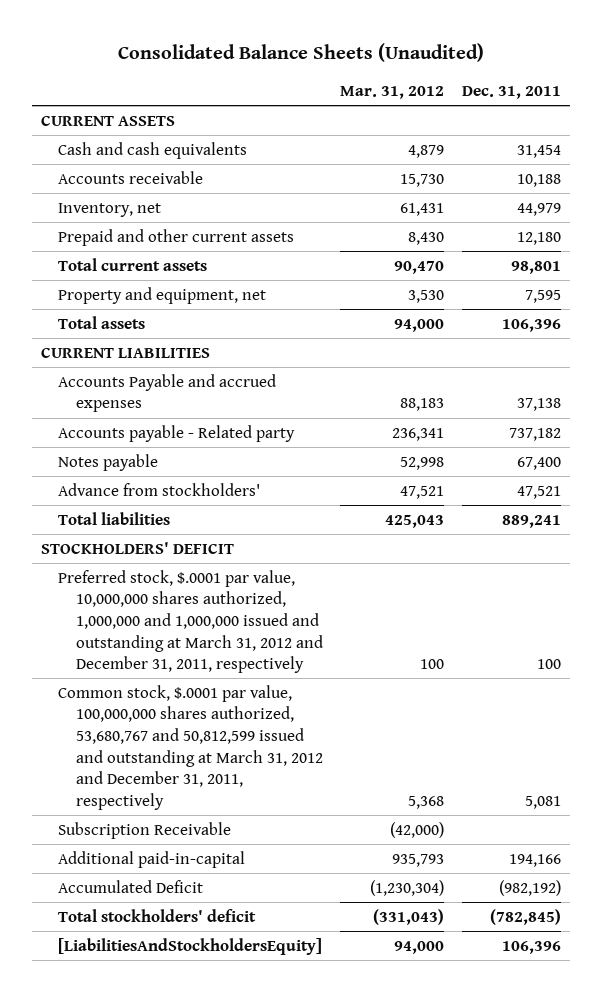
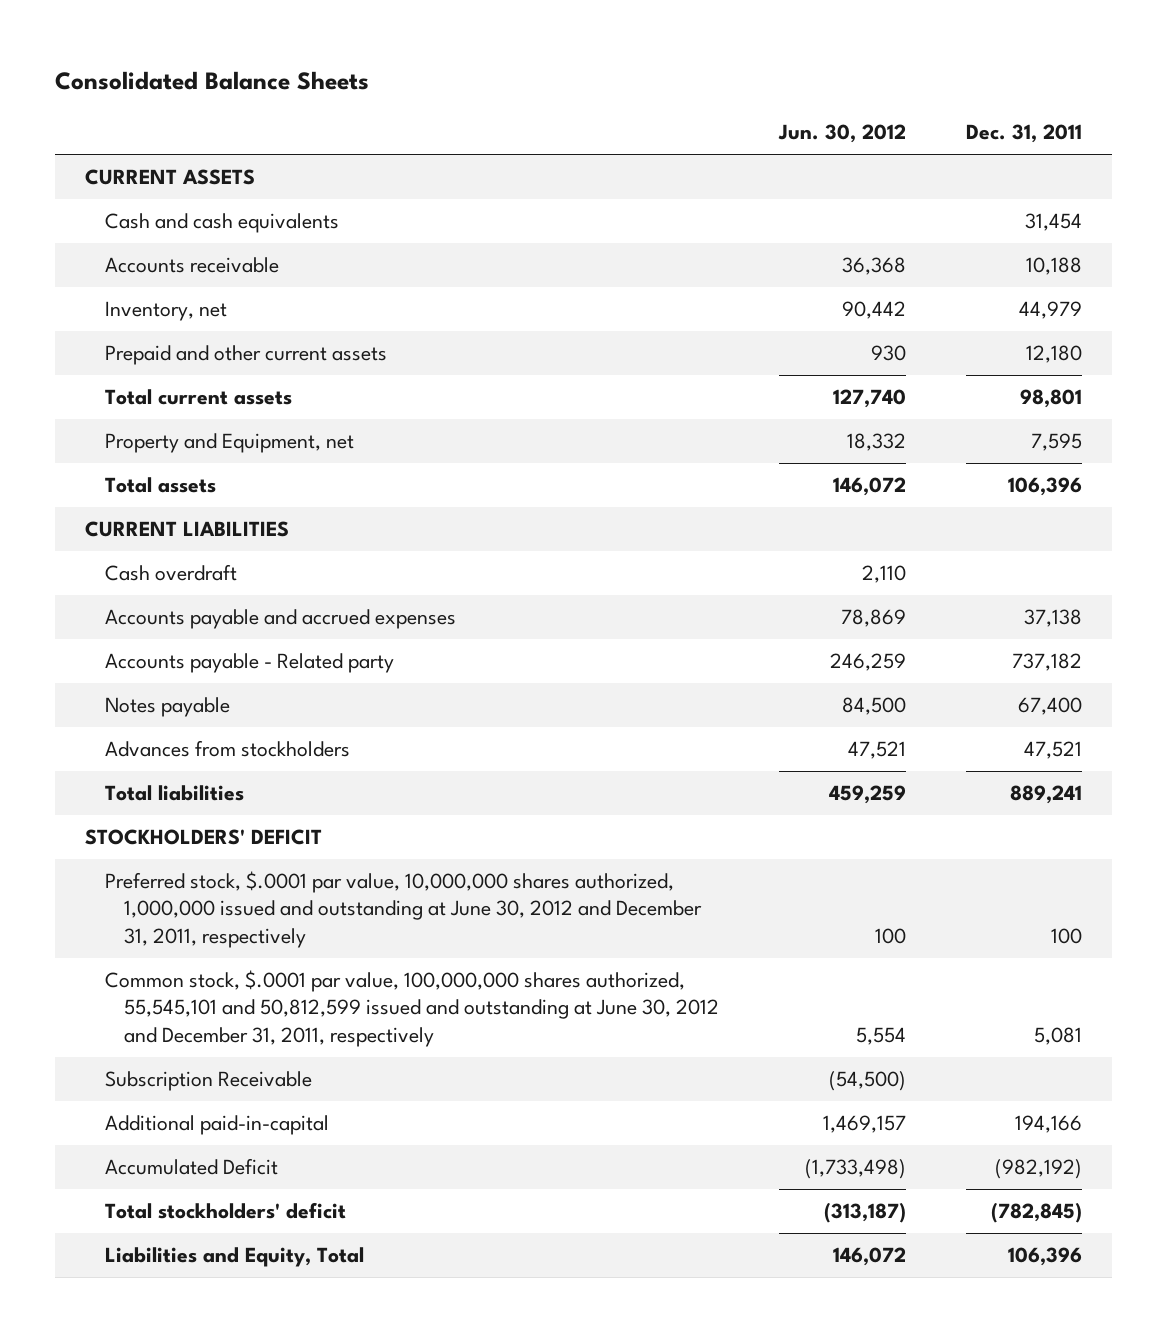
[117,42,484,62] Consolidated Balance Sheets (Unaudited) -> [55,70,370,90] Consolidated Balance Sheets
[340,85,445,99] Mar. 31, 2012 -> none
none -> [778,124,907,144] Jun. 30, 2012
[58,286,267,304] Property and equipment, net -> [104,433,354,454] Property and Equipment, net
none -> [104,564,237,582] Cash overdraft
[58,373,277,413] Accounts Payable and accrued expenses -> [104,609,456,630] Accounts payable and accrued expenses
[58,482,261,496] Advance from stockholders' -> [104,740,350,758] Advances from stockholders
[58,569,323,674] Preferred stock, $.0001 par value, 10,000,000 shares authorized, 1,000,000 and 1,000,000 issued and outstanding at March 31, 2012 and December 31, 2011, respectively -> [104,871,702,948] Preferred stock, $.0001 par value, 10,000,000 shares authorized, 1,000,000 issued and outstanding at June 30, 2012 and December 31, 2011, respectively
[58,684,323,810] Common stock, $.0001 par value, 100,000,000 shares authorized, 53,680,767 and 50,812,599 issued and outstanding at March 31, 2012 and December 31, 2011, respectively -> [104,970,719,1047] Common stock, $.0001 par value, 100,000,000 shares authorized, 55,545,101 and 50,812,599 issued and outstanding at June 30, 2012 and December 31, 2011, respectively
[58,937,323,955] [LiabilitiesAndStockholdersEquity] -> [104,1247,364,1268] Liabilities and Equity, Total

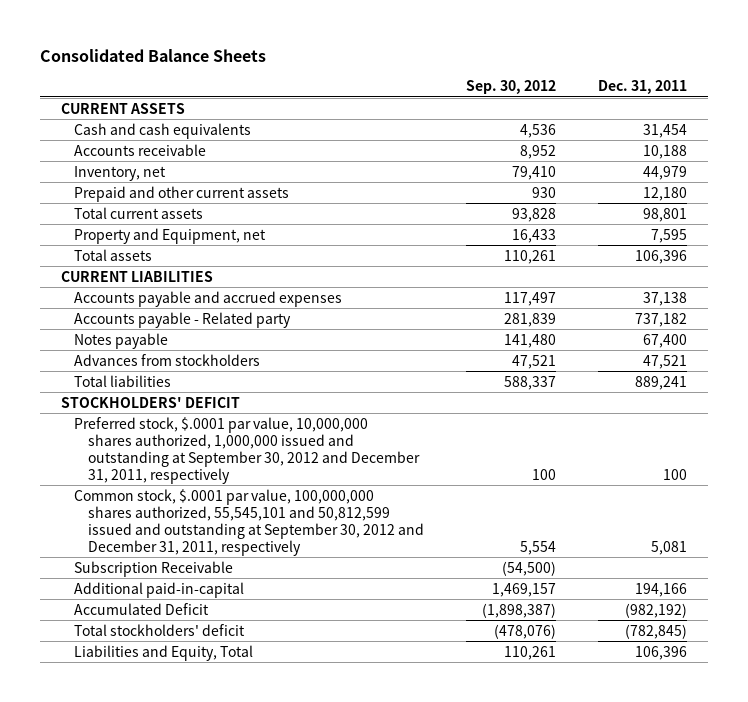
[778,124,907,144] Jun. 30, 2012 -> none
none -> [466,80,557,95] Sep. 30, 2012
[104,564,237,582] Cash overdraft -> none
[104,871,702,948] Preferred stock, $.0001 par value, 10,000,000 shares authorized, 1,000,000 issued and outstanding at June 30, 2012 and December 31, 2011, respectively -> [74,416,420,484] Preferred stock, $.0001 par value, 10,000,000 shares authorized, 1,000,000 issued and outstanding at September 30, 2012 and December 31, 2011, respectively
[104,970,719,1047] Common stock, $.0001 par value, 100,000,000 shares authorized, 55,545,101 and 50,812,599 issued and outstanding at June 30, 2012 and December 31, 2011, respectively -> [74,488,424,556] Common stock, $.0001 par value, 100,000,000 shares authorized, 55,545,101 and 50,812,599 issued and outstanding at September 30, 2012 and December 31, 2011, respectively

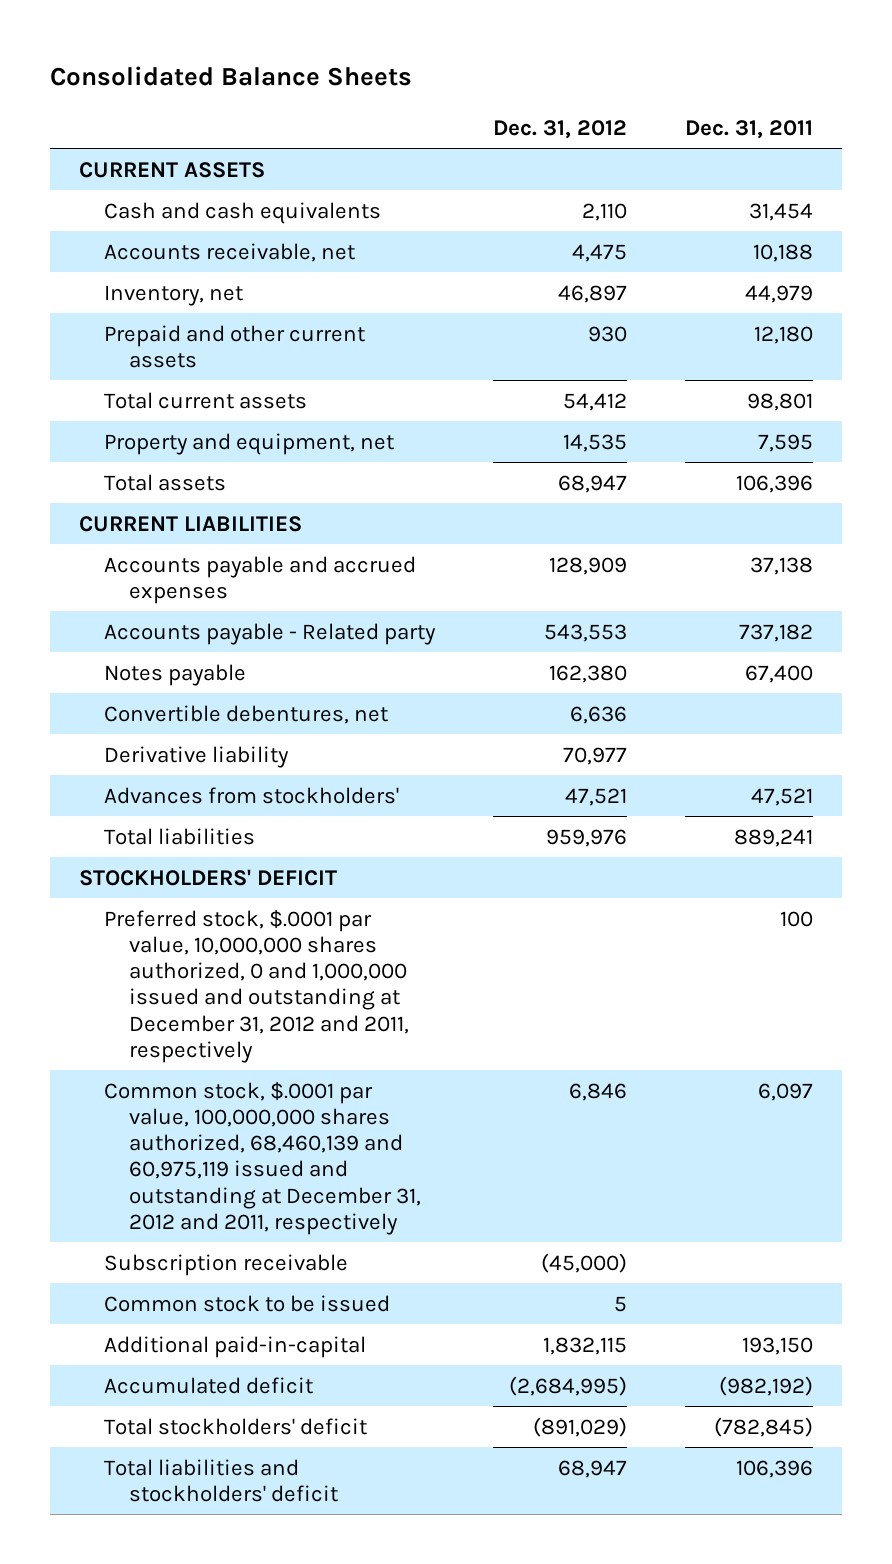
[466,80,557,95] Sep. 30, 2012 -> none
none -> [493,120,628,140] Dec. 31, 2012
[74,143,207,156] Accounts receivable -> [103,242,355,262] Accounts receivable, net
[74,227,267,244] Property and Equipment, net -> [103,432,394,455] Property and equipment, net
none -> [103,704,388,724] Convertible debentures, net
none -> [103,745,289,768] Derivative liability
[74,353,261,366] Advances from stockholders -> [103,786,399,804] Advances from stockholders'
[74,416,420,484] Preferred stock, $.0001 par value, 10,000,000 shares authorized, 1,000,000 issued and outstanding at September 30, 2012 and December 31, 2011, respectively -> [103,909,409,1063] Preferred stock, $.0001 par value, 10,000,000 shares authorized, 0 and 1,000,000 issued and outstanding at December 31, 2012 and 2011, respectively
[74,488,424,556] Common stock, $.0001 par value, 100,000,000 shares authorized, 55,545,101 and 50,812,599 issued and outstanding at September 30, 2012 and December 31, 2011, respectively -> [103,1081,421,1235] Common stock, $.0001 par value, 100,000,000 shares authorized, 68,460,139 and 60,975,119 issued and outstanding at December 31, 2012 and 2011, respectively
[651,540,688,555] 5,081 -> [758,1082,814,1101] 6,097
[74,560,234,577] Subscription Receivable -> [103,1253,348,1276] Subscription receivable
none -> [103,1294,390,1312] Common stock to be issued
[635,582,688,597] 194,166 -> [742,1336,814,1355] 193,150
[74,602,210,615] Accumulated Deficit -> [103,1376,313,1394] Accumulated deficit
[74,644,254,661] Liabilities and Equity, Total -> [103,1458,338,1502] Total liabilities and stockholders' deficit

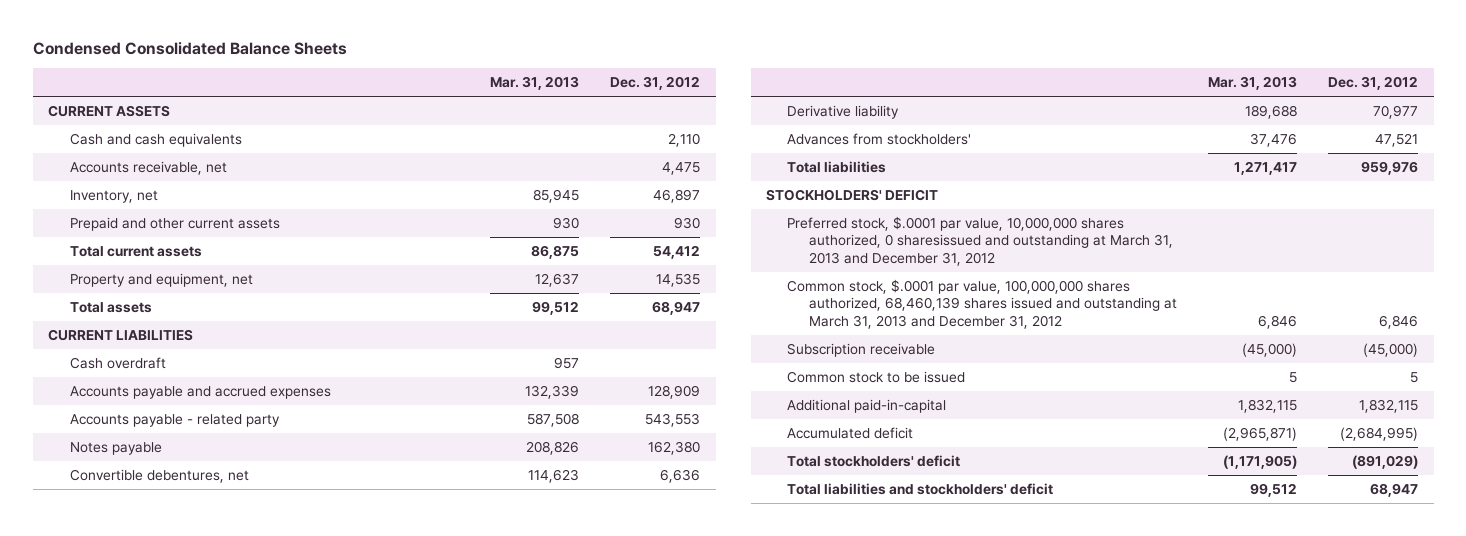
[49,66,412,87] Consolidated Balance Sheets -> [32,42,347,56] Condensed Consolidated Balance Sheets
[685,120,814,140] Dec. 31, 2011 -> none
none -> [490,76,580,91] Mar. 31, 2013
none -> [69,356,166,369] Cash overdraft
[103,622,436,645] Accounts payable - Related party -> [69,413,280,427] Accounts payable - related party
[103,909,409,1063] Preferred stock, $.0001 par value, 10,000,000 shares authorized, 0 and 1,000,000 issued and outstanding at December 31, 2012 and 2011, respectively -> [787,215,1173,266] Preferred stock, $.0001 par value, 10,000,000 shares authorized, 0 sharesissued and outstanding at March 31, 2013 and December 31, 2012
[103,1081,421,1235] Common stock, $.0001 par value, 100,000,000 shares authorized, 68,460,139 and 60,975,119 issued and outstanding at December 31, 2012 and 2011, respectively -> [787,278,1177,329] Common stock, $.0001 par value, 100,000,000 shares authorized, 68,460,139 shares issued and outstanding at March 31, 2013 and December 31, 2012

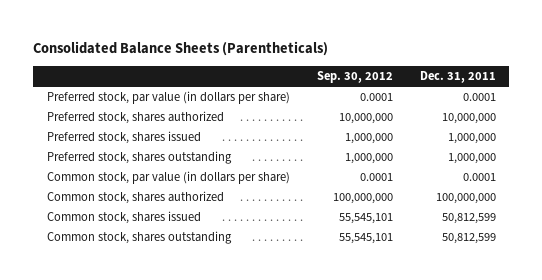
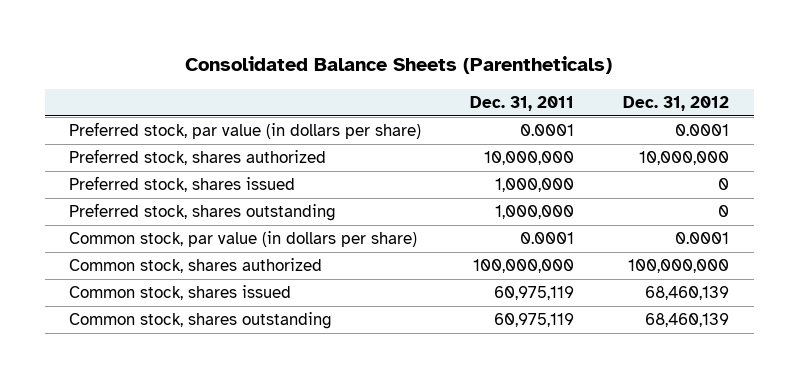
[316,71,393,84] Sep. 30, 2012 -> none
none -> [623,96,730,112] Dec. 31, 2012
[441,213,496,225] 50,812,599 -> [494,286,575,301] 60,975,119
[441,233,496,245] 50,812,599 -> [494,313,575,328] 60,975,119

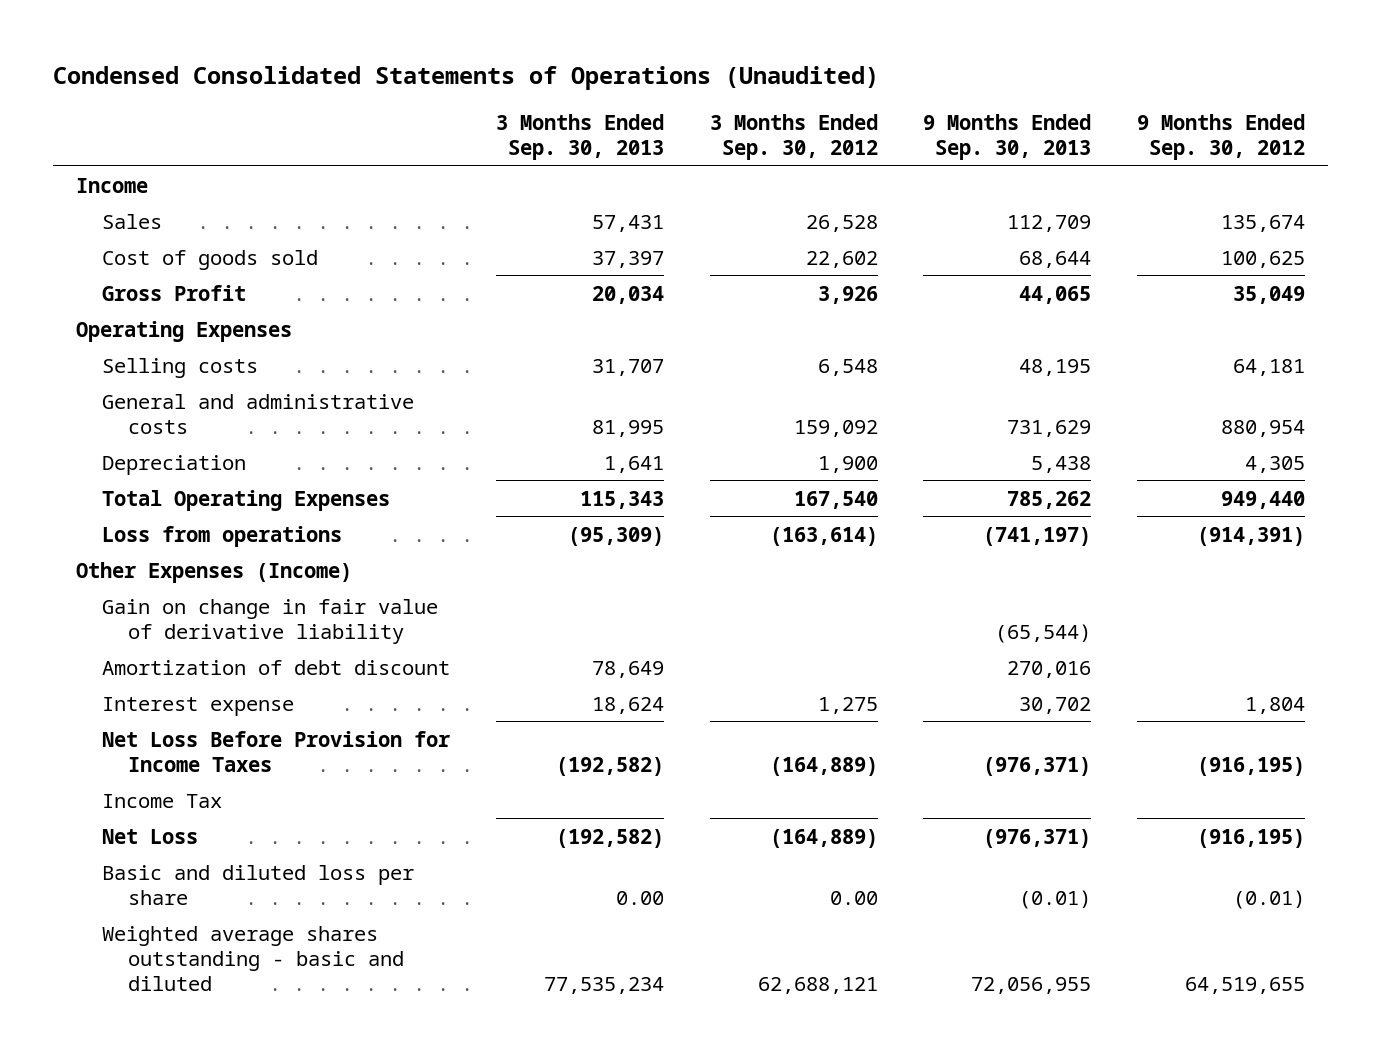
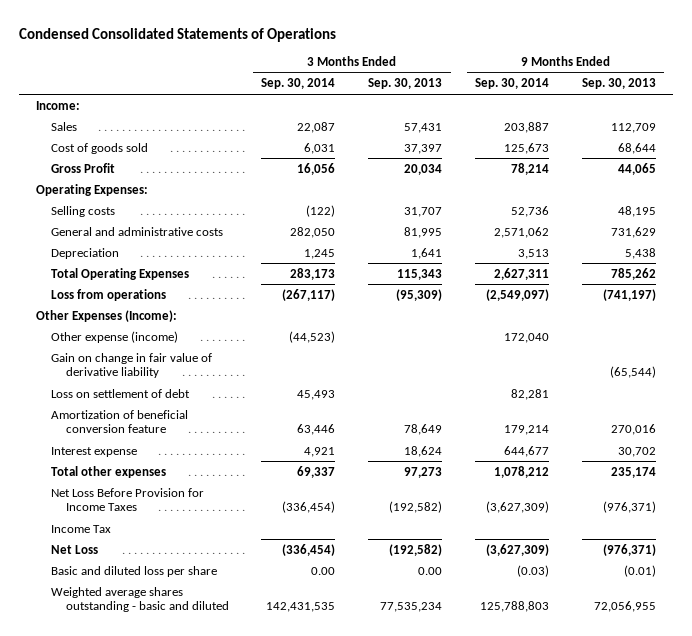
[52,66,879,91] Condensed Consolidated Statements of Operations (Unaudited) -> [19,27,337,42] Condensed Consolidated Statements of Operations
[709,113,878,160] 3 Months Ended Sep. 30, 2012 -> none
[1137,113,1306,160] 9 Months Ended Sep. 30, 2012 -> none
none -> [261,78,336,90] Sep. 30, 2014
none -> [475,78,550,90] Sep. 30, 2014
[75,177,148,193] Income -> [35,100,80,110] Income:
[75,320,292,342] Operating Expenses -> [35,183,148,196] Operating Expenses:
[75,561,352,583] Other Expenses (Income) -> [35,309,177,322] Other Expenses (Income):
none -> [50,330,178,343] Other expense (income)
none -> [50,388,190,398] Loss on settlement of debt
[101,659,450,675] Amortization of debt discount -> [50,409,188,434] Amortization of beneficial conversion feature
none -> [50,465,166,478] Total other expenses

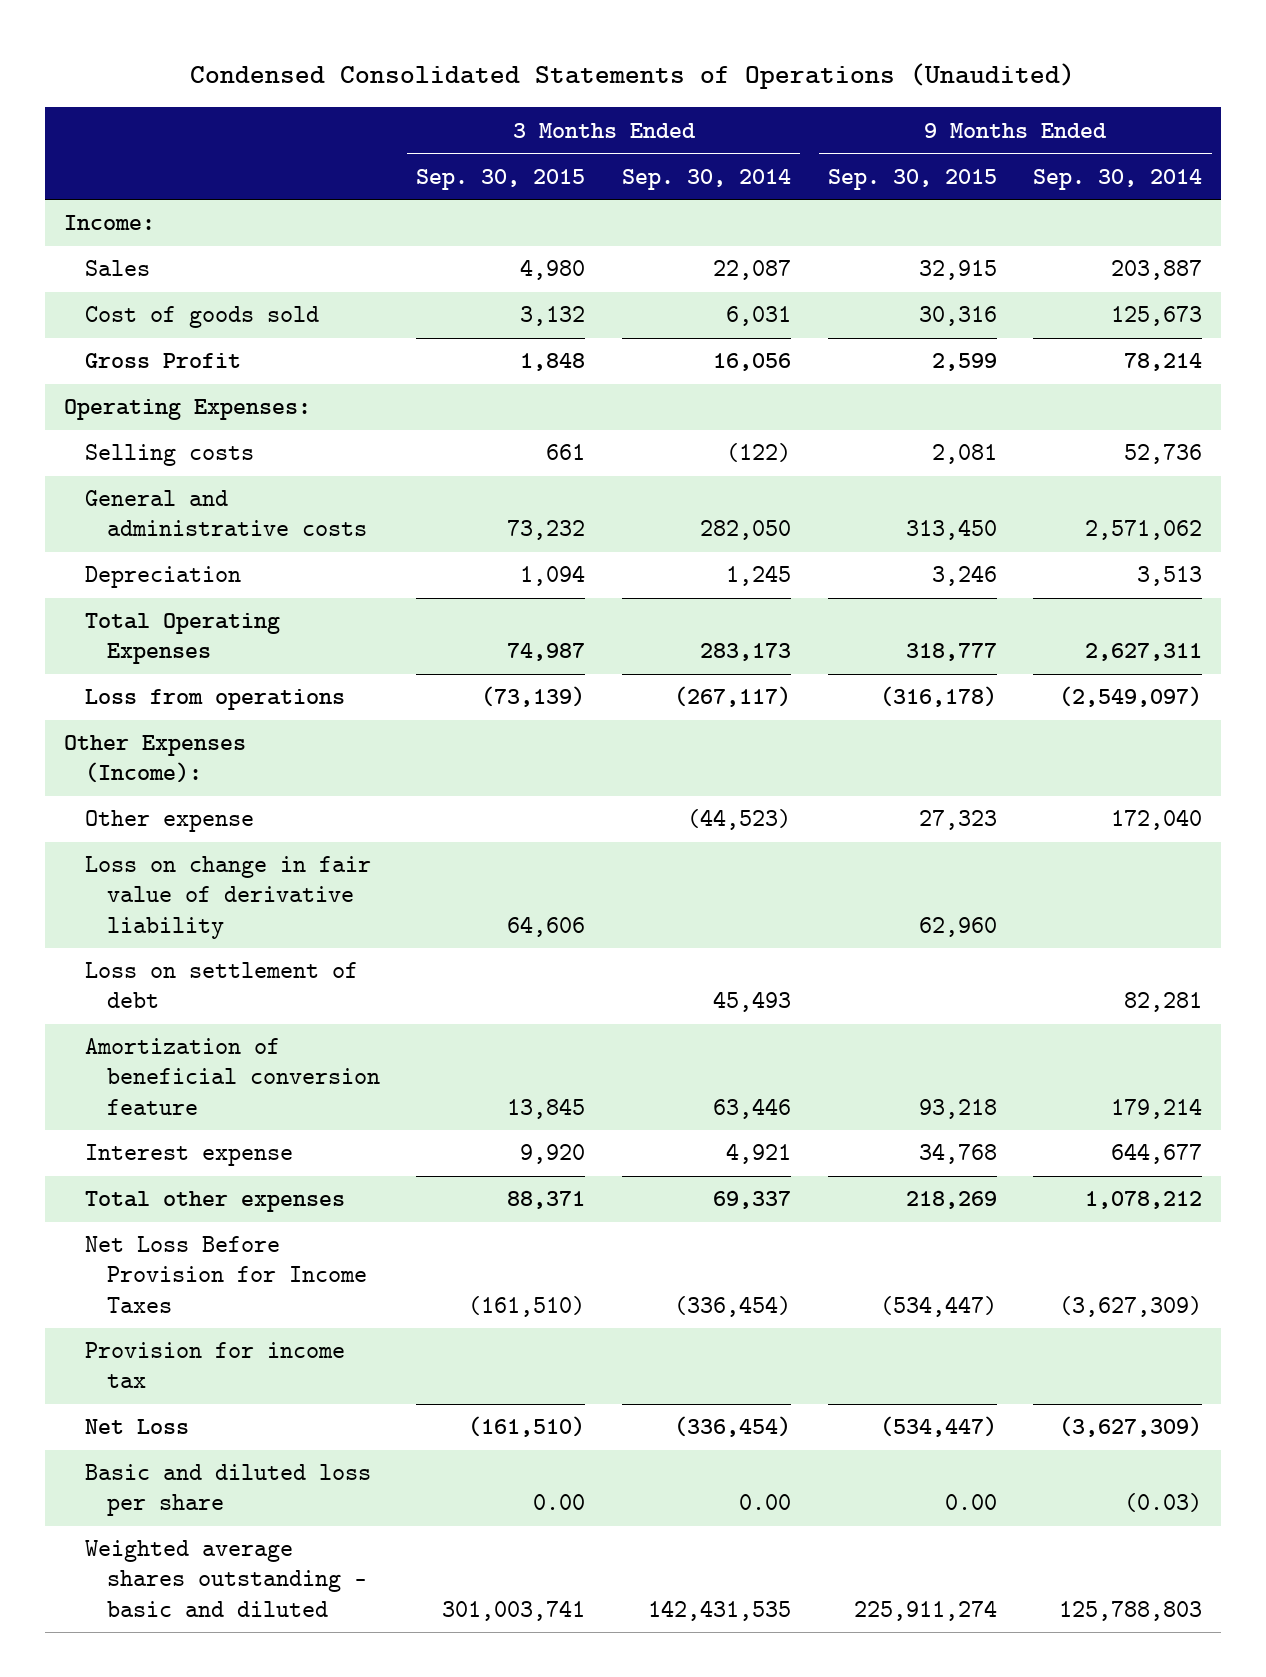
[19,27,337,42] Condensed Consolidated Statements of Operations -> [190,62,1076,89] Condensed Consolidated Statements of Operations (Unaudited)
[368,78,443,90] Sep. 30, 2013 -> none
[582,78,657,90] Sep. 30, 2013 -> none
none -> [416,168,586,190] Sep. 30, 2015
none -> [827,168,997,190] Sep. 30, 2015
[50,330,178,343] Other expense (income) -> [85,810,255,833] Other expense
[50,352,212,379] Gain on change in fair value of derivative liability -> [85,856,372,939] Loss on change in fair value of derivative liability
[50,524,111,533] Income Tax -> [85,1342,346,1389] Provision for income tax

